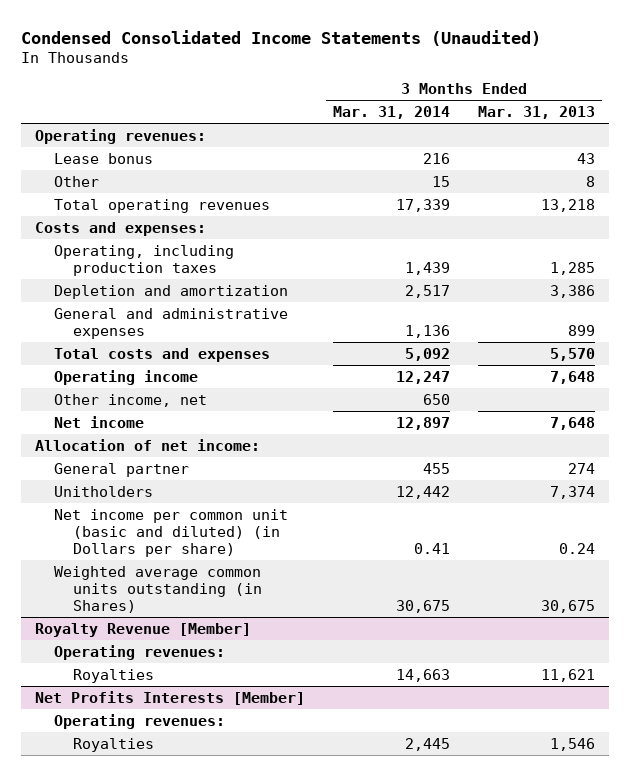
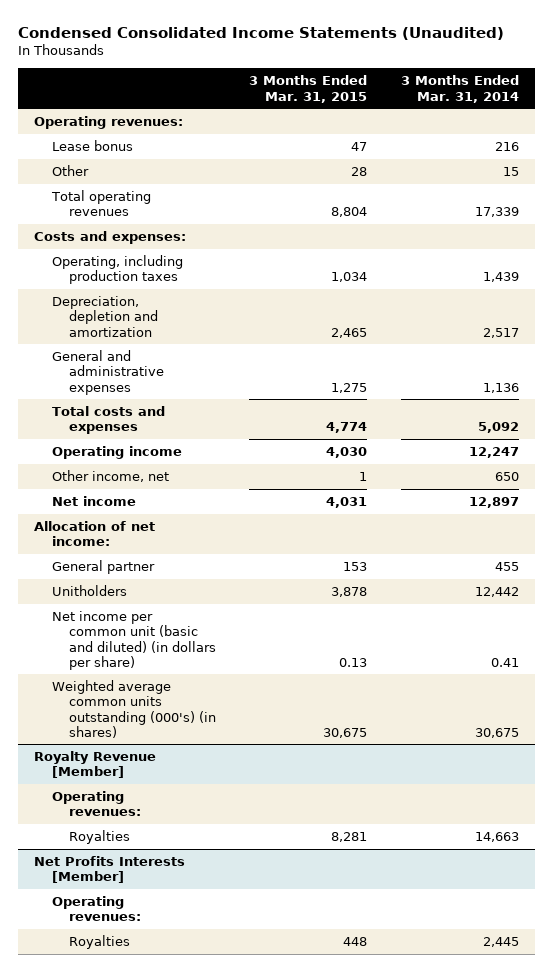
[478,105,596,119] Mar. 31, 2013 -> none
none -> [249,75,368,103] 3 Months Ended Mar. 31, 2015
[54,284,289,299] Depletion and amortization -> [51,296,158,337] Depreciation, depletion and amortization
[54,508,289,557] Net income per common unit (basic and diluted) (in Dollars per share) -> [51,611,216,670] Net income per common unit (basic and diluted) (in dollars per share)
[54,565,263,613] Weighted average common units outstanding (in Shares) -> [51,680,216,738] Weighted average common units outstanding (000's) (in shares)

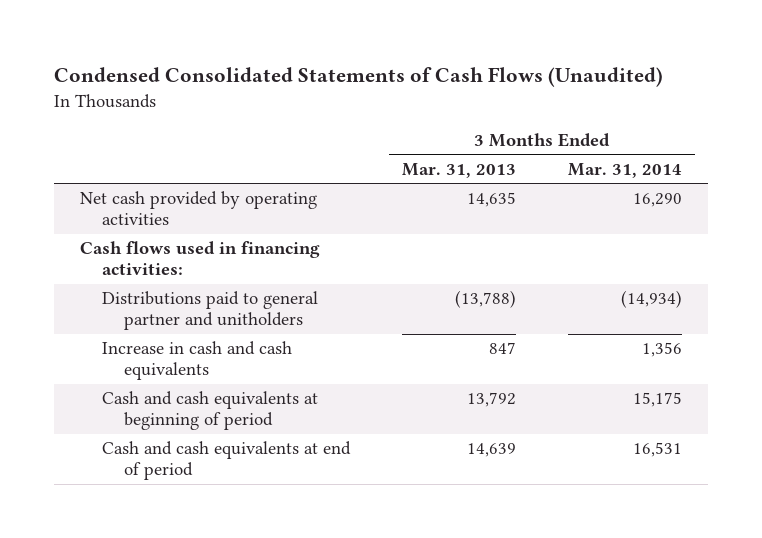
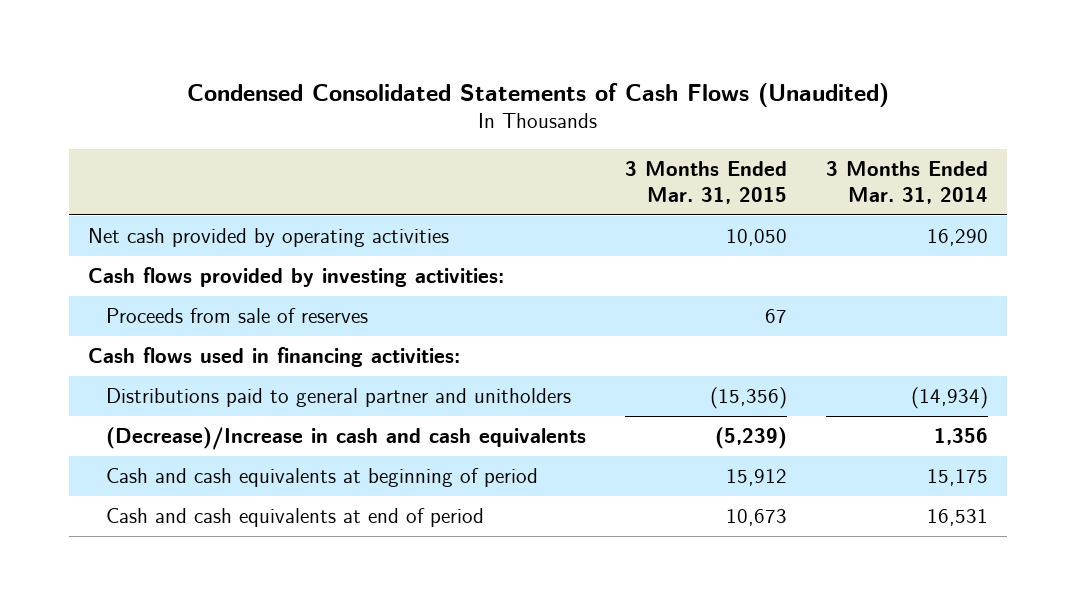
[402,162,517,178] Mar. 31, 2013 -> none
none -> [624,161,787,204] 3 Months Ended Mar. 31, 2015
none -> [87,267,504,288] Cash flows provided by investing activities:
none -> [105,308,368,324] Proceeds from sale of reserves
[102,341,293,381] Increase in cash and cash equivalents -> [105,427,586,451] (Decrease)/Increase in cash and cash equivalents

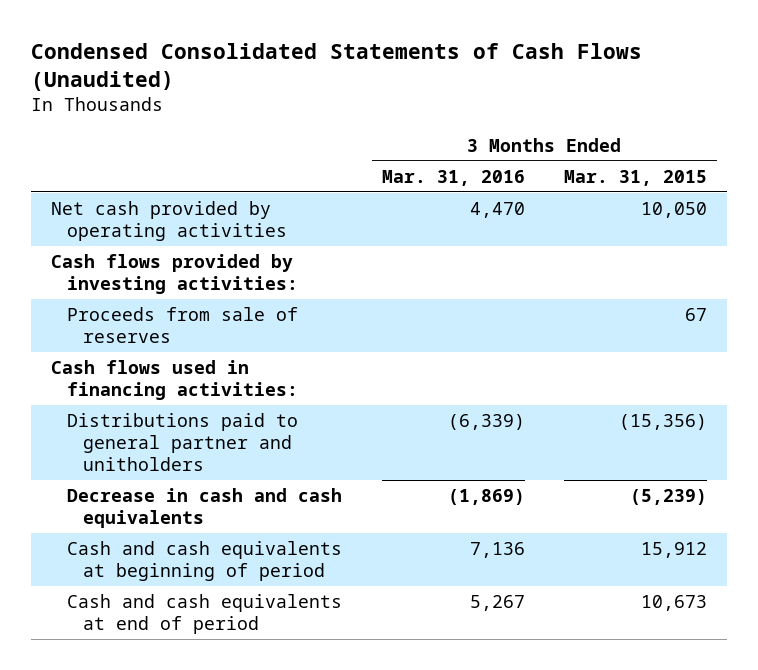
[825,161,988,204] 3 Months Ended Mar. 31, 2014 -> none
none -> [381,169,525,186] Mar. 31, 2016
[105,427,586,451] (Decrease)/Increase in cash and cash equivalents -> [67,487,343,529] Decrease in cash and cash equivalents

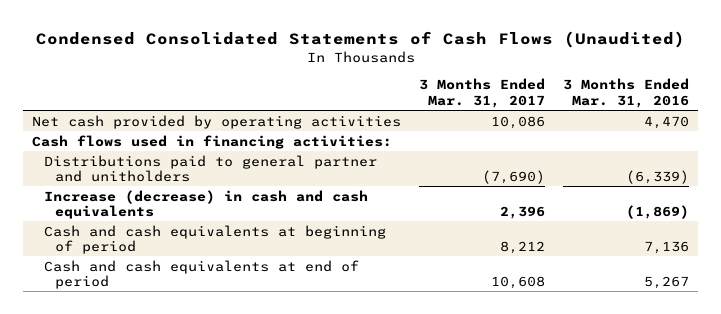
[564,169,708,186] Mar. 31, 2015 -> none
none -> [419,78,546,108] 3 Months Ended Mar. 31, 2017
[50,253,299,295] Cash flows provided by investing activities: -> none
[67,306,299,344] Proceeds from sale of reserves -> none
[67,487,343,529] Decrease in cash and cash equivalents -> [43,189,368,219] Increase (decrease) in cash and cash equivalents

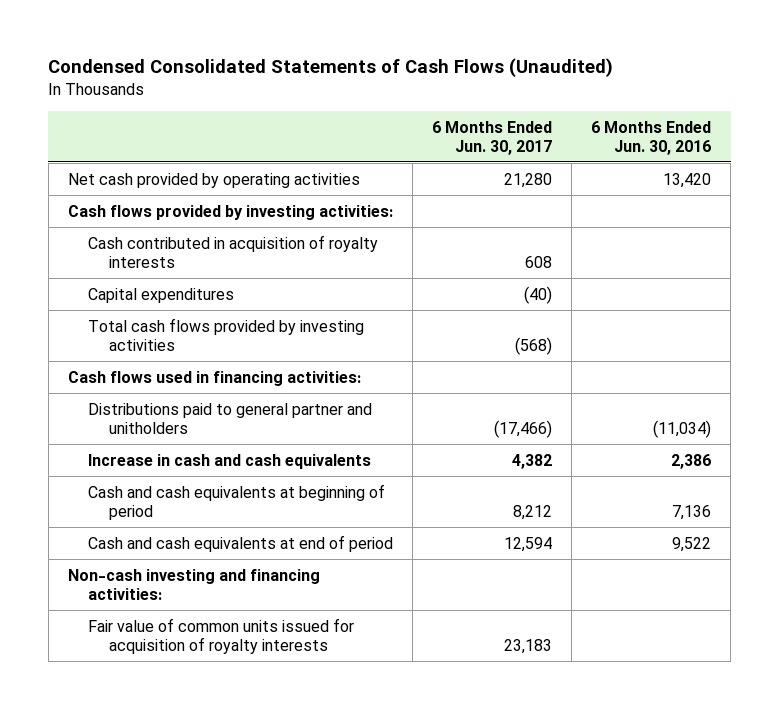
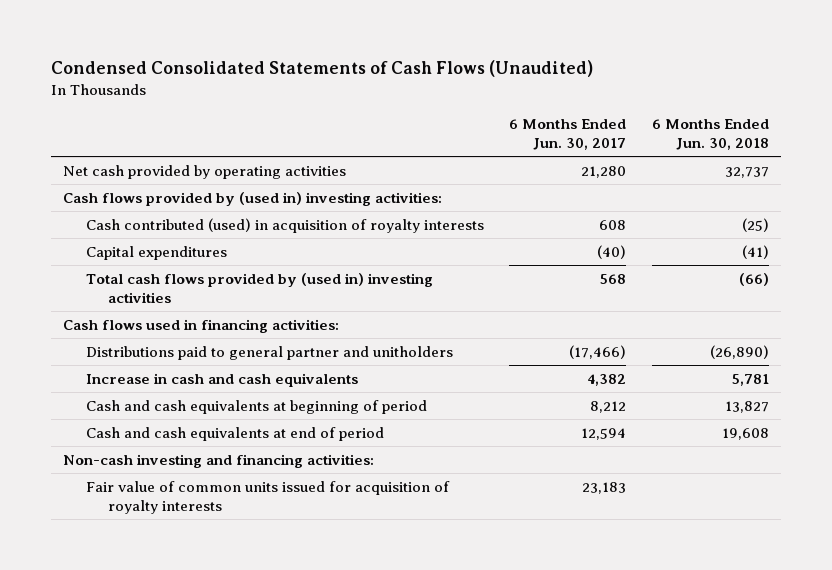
[591,120,712,155] 6 Months Ended Jun. 30, 2016 -> none
none -> [651,118,769,151] 6 Months Ended Jun. 30, 2018
[67,204,393,220] Cash flows provided by investing activities: -> [63,191,443,206] Cash flows provided by (used in) investing activities:
[88,234,379,268] Cash contributed in acquisition of royalty interests -> [85,217,484,233] Cash contributed (used) in acquisition of royalty interests
[88,317,365,351] Total cash flows provided by investing activities -> [85,272,433,304] Total cash flows provided by (used in) investing activities
[515,336,553,355] (568) -> [600,273,627,284] 568

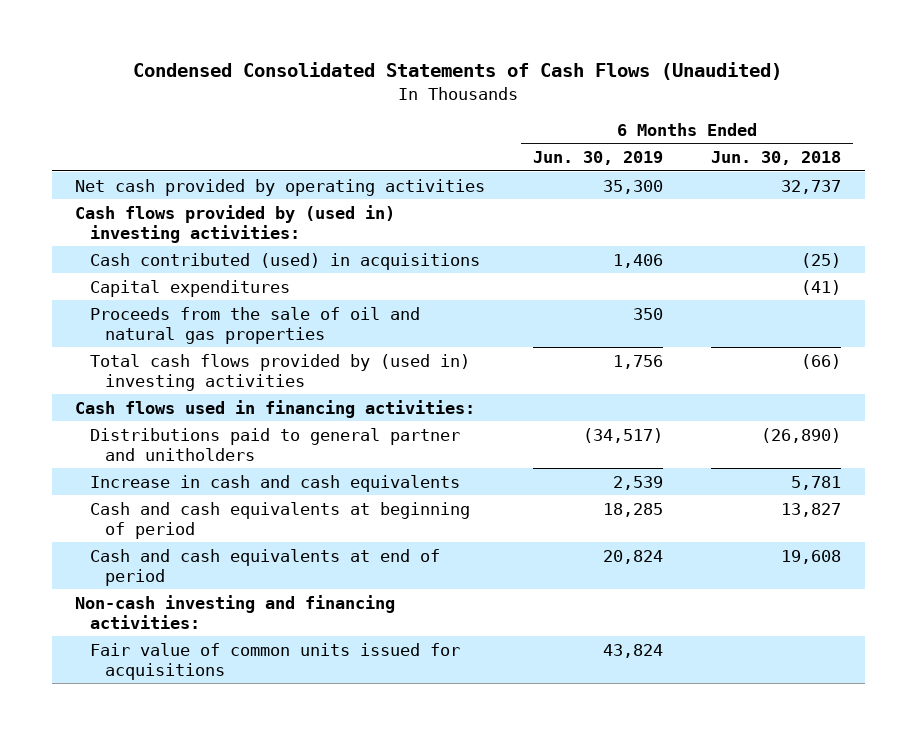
[509,118,627,151] 6 Months Ended Jun. 30, 2017 -> none
none -> [533,151,664,166] Jun. 30, 2019
[85,217,484,233] Cash contributed (used) in acquisition of royalty interests -> [90,252,481,270] Cash contributed (used) in acquisitions
none -> [90,306,421,344] Proceeds from the sale of oil and natural gas properties
[85,480,450,515] Fair value of common units issued for acquisition of royalty interests -> [90,642,461,680] Fair value of common units issued for acquisitions

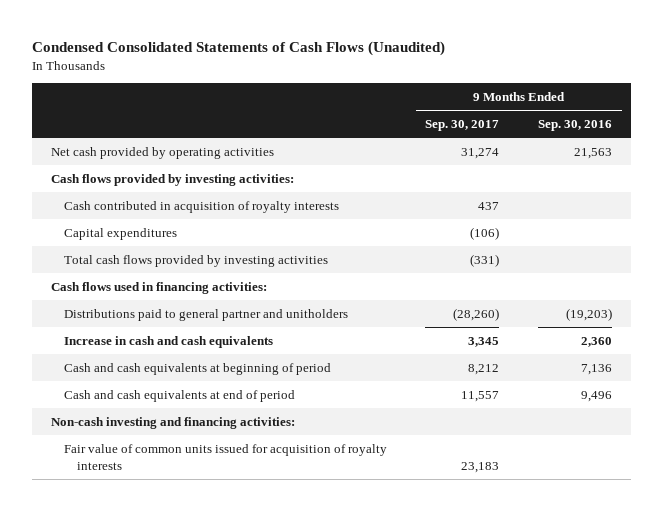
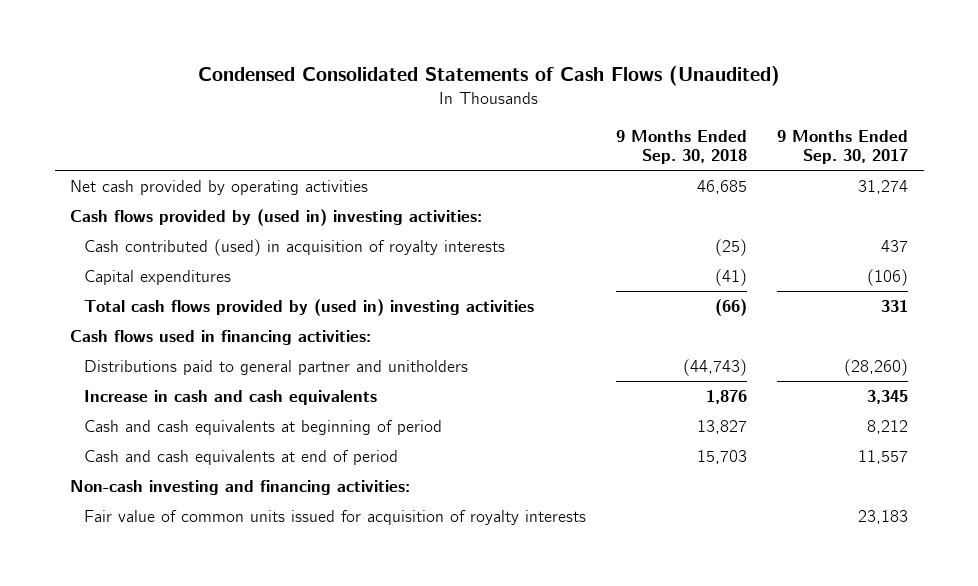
[537,120,612,132] Sep. 30, 2016 -> none
none -> [615,129,747,165] 9 Months Ended Sep. 30, 2018
[50,173,294,186] Cash flows provided by investing activities: -> [69,208,482,226] Cash flows provided by (used in) investing activities:
[63,200,339,213] Cash contributed in acquisition of royalty interests -> [83,238,505,256] Cash contributed (used) in acquisition of royalty interests
[63,254,328,267] Total cash flows provided by investing activities -> [83,298,534,316] Total cash flows provided by (used in) investing activities
[470,253,500,267] (331) -> [881,299,909,312] 331

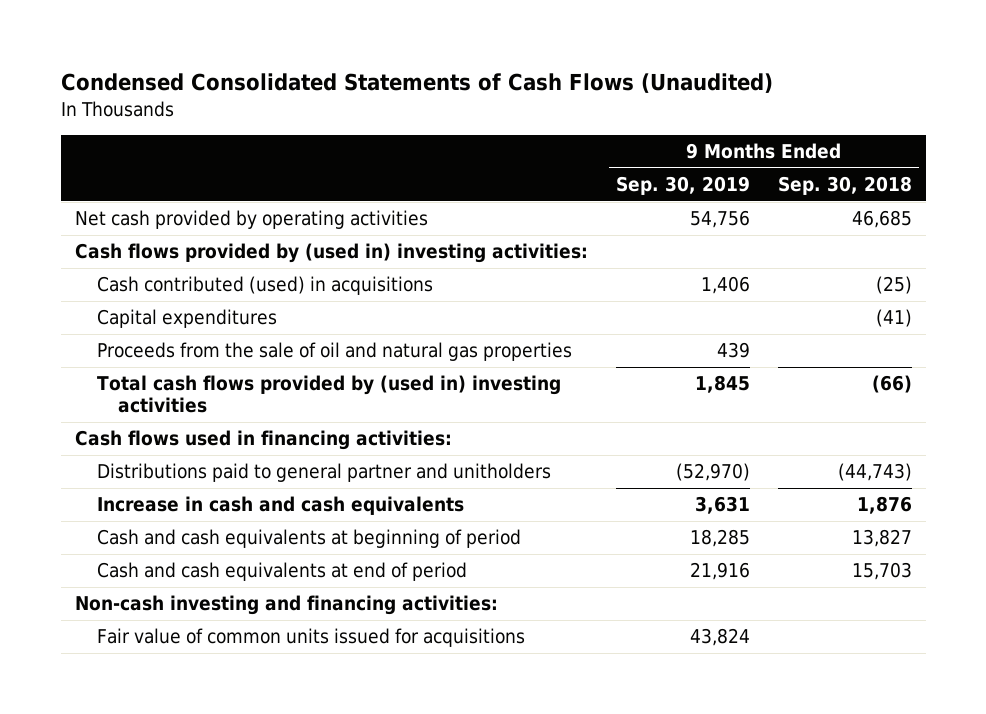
[777,129,909,165] 9 Months Ended Sep. 30, 2017 -> none
none -> [615,176,750,196] Sep. 30, 2019
[83,238,505,256] Cash contributed (used) in acquisition of royalty interests -> [96,276,433,296] Cash contributed (used) in acquisitions
none -> [96,342,572,362] Proceeds from the sale of oil and natural gas properties
[83,509,586,525] Fair value of common units issued for acquisition of royalty interests -> [96,628,525,648] Fair value of common units issued for acquisitions

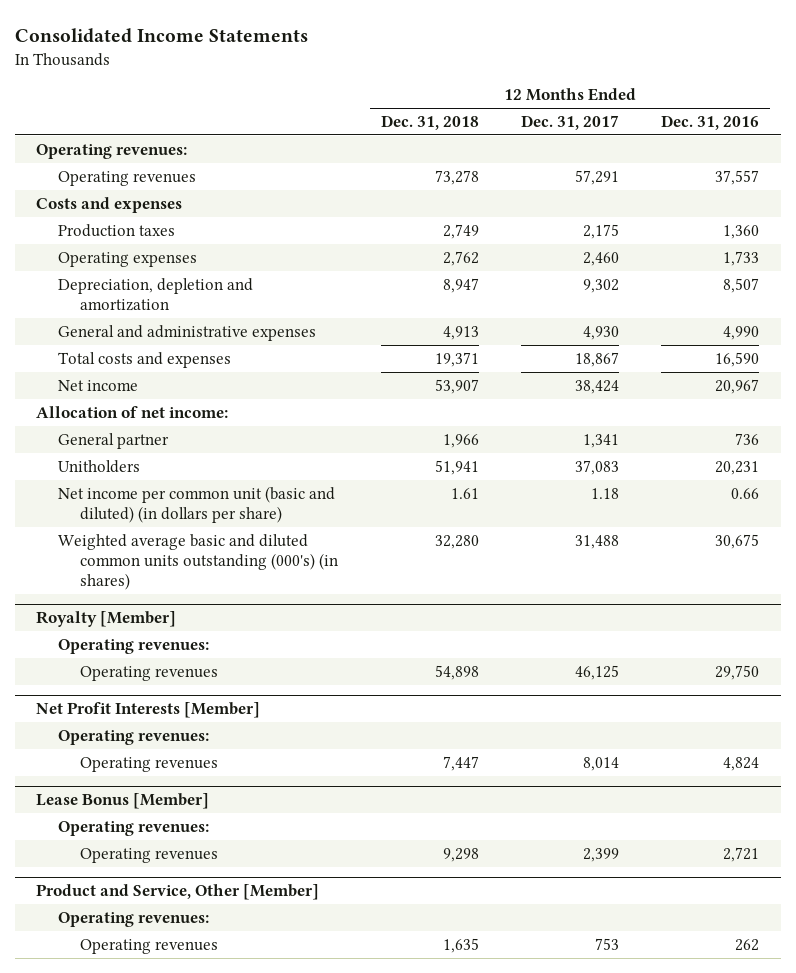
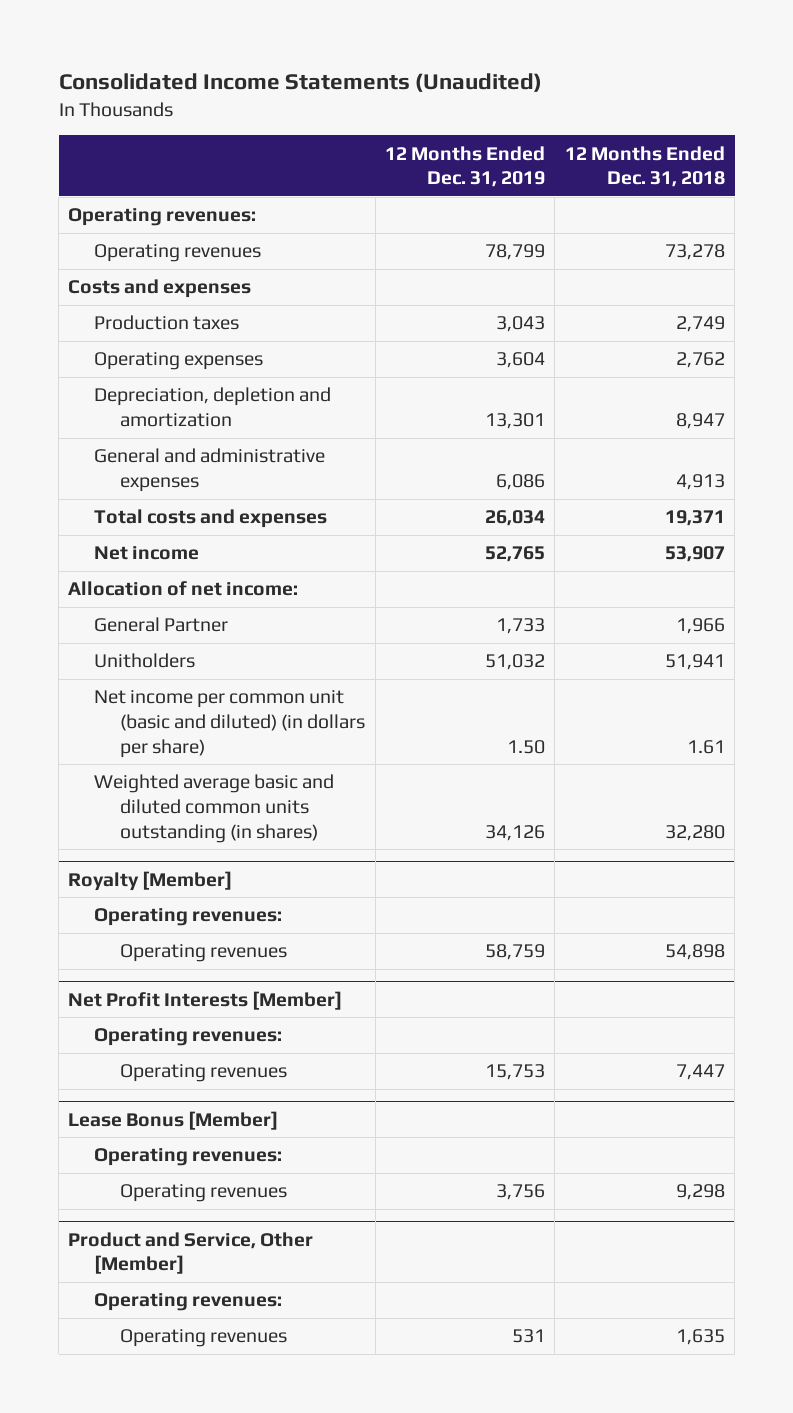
[15,27,309,43] Consolidated Income Statements -> [58,73,542,93] Consolidated Income Statements (Unaudited)
[520,115,619,131] Dec. 31, 2017 -> none
[661,115,760,131] Dec. 31, 2016 -> none
none -> [385,145,546,188] 12 Months Ended Dec. 31, 2019
[58,432,170,449] General partner -> [94,617,229,633] General Partner
[58,533,339,591] Weighted average basic and diluted common units outstanding (000's) (in shares) -> [94,774,335,843] Weighted average basic and diluted common units outstanding (in shares)

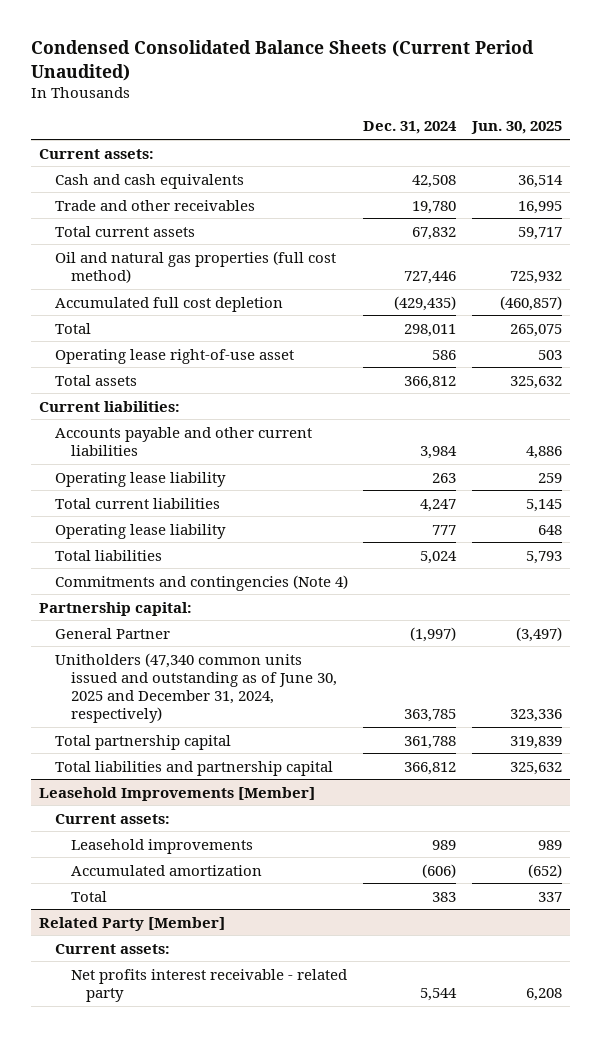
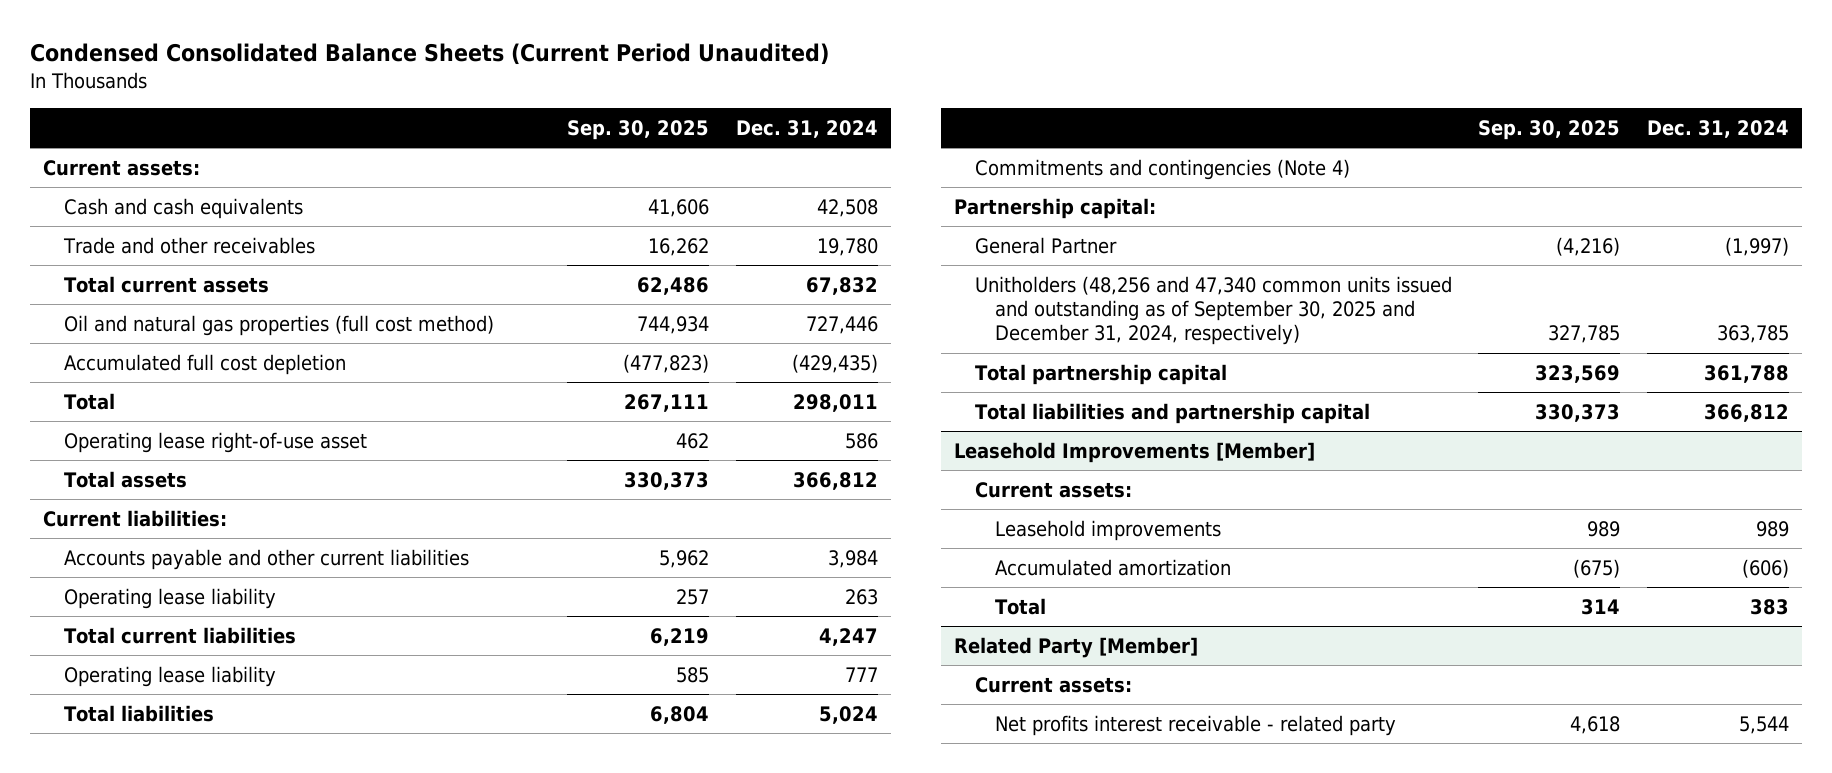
[470,121,562,135] Jun. 30, 2025 -> none
none -> [567,119,710,140] Sep. 30, 2025
[54,652,337,724] Unitholders (47,340 common units issued and outstanding as of June 30, 2025 and December 31, 2024, respectively) -> [974,275,1452,346] Unitholders (48,256 and 47,340 common units issued and outstanding as of September 30, 2025 and December 31, 2024, respectively)

